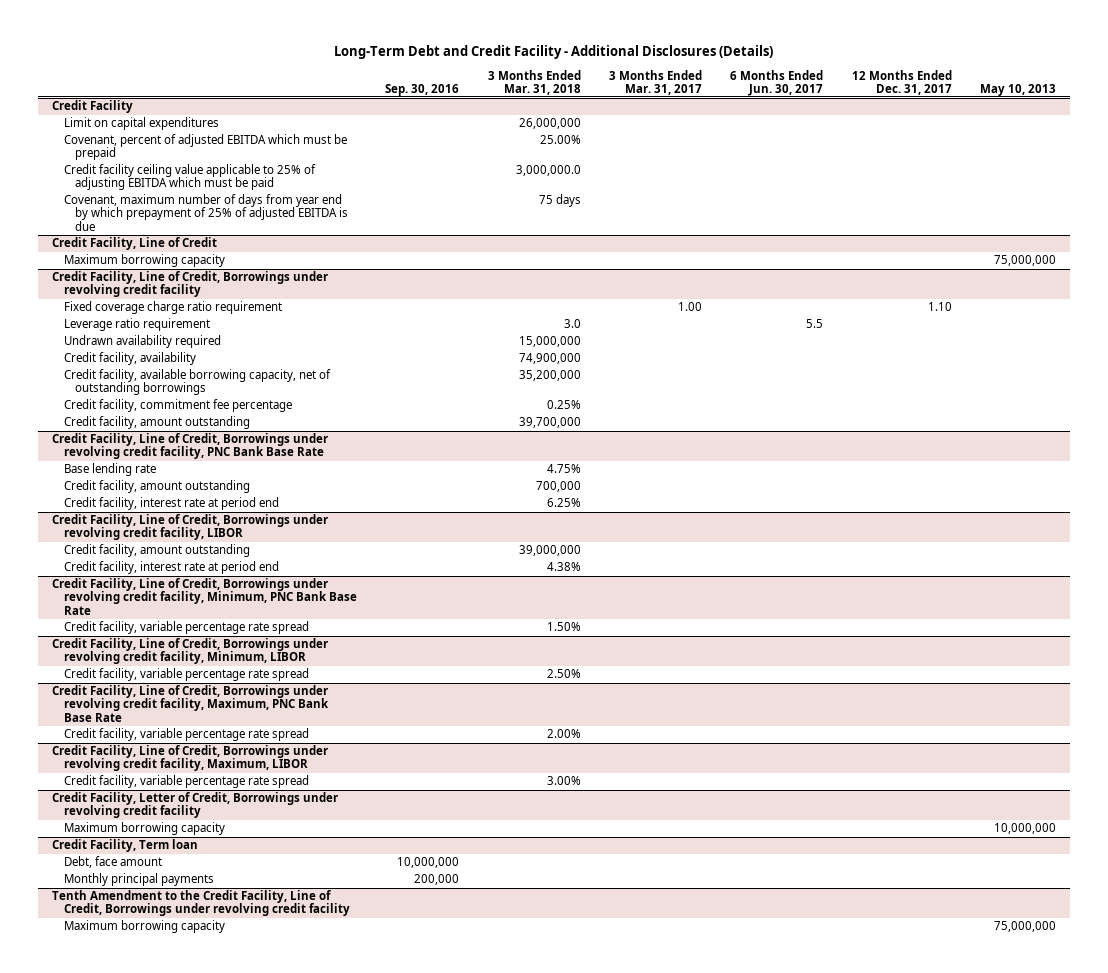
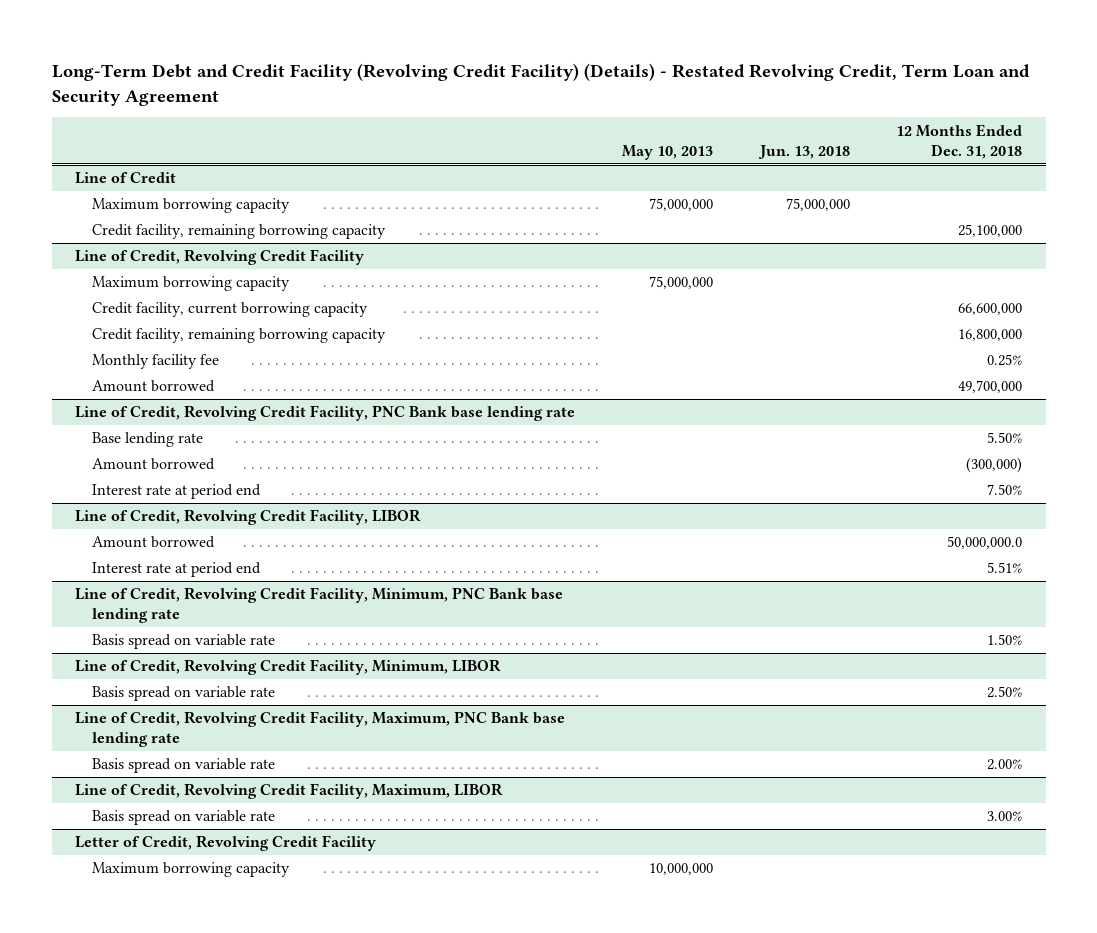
[334,44,774,59] Long-Term Debt and Credit Facility - Additional Disclosures (Details) -> [51,62,1030,106] Long-Term Debt and Credit Facility (Revolving Credit Facility) (Details) - Restated Revolving Credit, Term Loan and Security Agreement
[385,83,460,96] Sep. 30, 2016 -> none
[487,69,581,95] 3 Months Ended Mar. 31, 2018 -> none
[608,69,702,95] 3 Months Ended Mar. 31, 2017 -> none
[730,69,824,96] 6 Months Ended Jun. 30, 2017 -> none
[851,69,952,95] 12 Months Ended Dec. 31, 2017 -> none
none -> [757,144,850,159] Jun. 13, 2018
none -> [896,123,1023,159] 12 Months Ended Dec. 31, 2018
[63,117,219,131] Limit on capital expenditures -> none
[63,134,347,161] Covenant, percent of adjusted EBITDA which must be prepaid -> none
[63,164,316,191] Credit facility ceiling value applicable to 25% of adjusting EBITDA which must be paid -> none
[63,194,349,231] Covenant, maximum number of days from year end by which prepayment of 25% of adjusted EBITDA is due -> none
[52,100,134,114] Credit Facility -> [75,172,177,185] Line of Credit
none -> [91,198,290,214] Maximum borrowing capacity
none -> [91,224,386,240] Credit facility, remaining borrowing capacity
[52,237,218,251] Credit Facility, Line of Credit -> [75,249,365,266] Line of Credit, Revolving Credit Facility
[52,271,329,298] Credit Facility, Line of Credit, Borrowings under revolving credit facility -> none
[63,301,282,315] Fixed coverage charge ratio requirement -> none
[63,318,210,332] Leverage ratio requirement -> none
[63,335,221,349] Undrawn availability required -> none
[63,352,196,366] Credit facility, availability -> none
[63,369,331,396] Credit facility, available borrowing capacity, net of outstanding borrowings -> none
[63,399,292,413] Credit facility, commitment fee percentage -> none
[63,416,250,430] Credit facility, amount outstanding -> none
none -> [91,302,368,318] Credit facility, current borrowing capacity
none -> [91,328,386,344] Credit facility, remaining borrowing capacity
none -> [91,354,219,370] Monthly facility fee
none -> [91,380,215,393] Amount borrowed
[52,433,329,460] Credit Facility, Line of Credit, Borrowings under revolving credit facility, PNC Bank Base Rate -> [75,405,576,422] Line of Credit, Revolving Credit Facility, PNC Bank base lending rate
[63,480,250,494] Credit facility, amount outstanding -> [91,458,215,471] Amount borrowed
[63,497,279,511] Credit facility, interest rate at period end -> [91,484,261,500] Interest rate at period end
[52,514,329,541] Credit Facility, Line of Credit, Borrowings under revolving credit facility, LIBOR -> [75,509,422,526] Line of Credit, Revolving Credit Facility, LIBOR
[63,544,250,558] Credit facility, amount outstanding -> [91,536,215,549] Amount borrowed
[63,561,279,575] Credit facility, interest rate at period end -> [91,562,261,578] Interest rate at period end
[52,578,357,615] Credit Facility, Line of Credit, Borrowings under revolving credit facility, Minimum, PNC Bank Base Rate -> [75,587,564,624] Line of Credit, Revolving Credit Facility, Minimum, PNC Bank base lending rate
[63,621,309,635] Credit facility, variable percentage rate spread -> [91,634,275,650] Basis spread on variable rate
[52,638,329,665] Credit Facility, Line of Credit, Borrowings under revolving credit facility, Minimum, LIBOR -> [75,659,502,676] Line of Credit, Revolving Credit Facility, Minimum, LIBOR
[63,668,309,682] Credit facility, variable percentage rate spread -> [91,686,275,702] Basis spread on variable rate
[52,685,329,722] Credit Facility, Line of Credit, Borrowings under revolving credit facility, Maximum, PNC Bank Base Rate -> [75,711,566,748] Line of Credit, Revolving Credit Facility, Maximum, PNC Bank base lending rate
[63,728,309,742] Credit facility, variable percentage rate spread -> [91,758,275,774] Basis spread on variable rate
[52,745,329,772] Credit Facility, Line of Credit, Borrowings under revolving credit facility, Maximum, LIBOR -> [75,783,504,800] Line of Credit, Revolving Credit Facility, Maximum, LIBOR
[63,775,309,789] Credit facility, variable percentage rate spread -> [91,810,275,826] Basis spread on variable rate
[52,792,339,819] Credit Facility, Letter of Credit, Borrowings under revolving credit facility -> [75,835,377,852] Letter of Credit, Revolving Credit Facility
[52,839,199,853] Credit Facility, Term loan -> none
[63,856,162,869] Debt, face amount -> none
[63,873,214,887] Monthly principal payments -> none
[52,890,350,917] Tenth Amendment to the Credit Facility, Line of Credit, Borrowings under revolving credit facility -> none
[63,920,225,934] Maximum borrowing capacity -> none

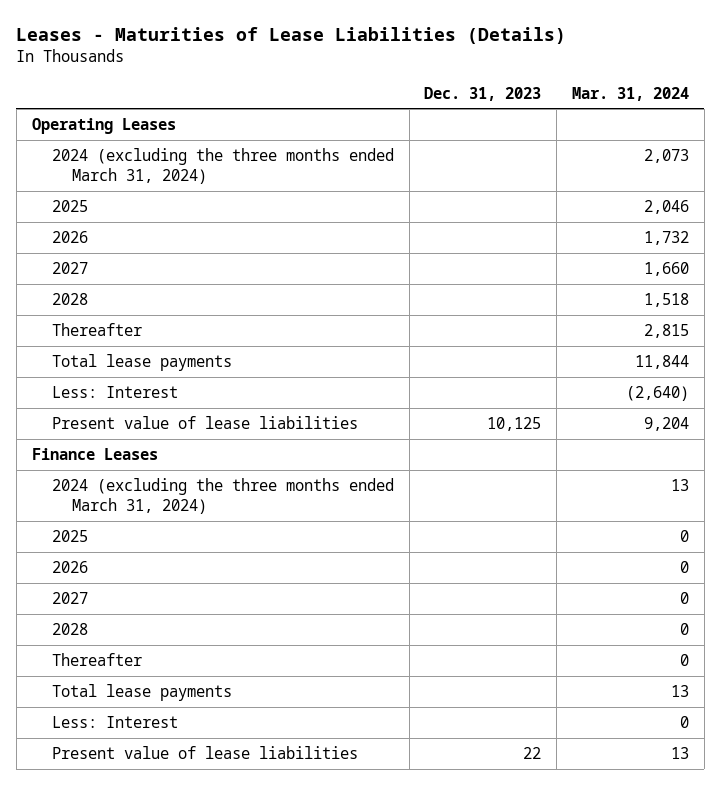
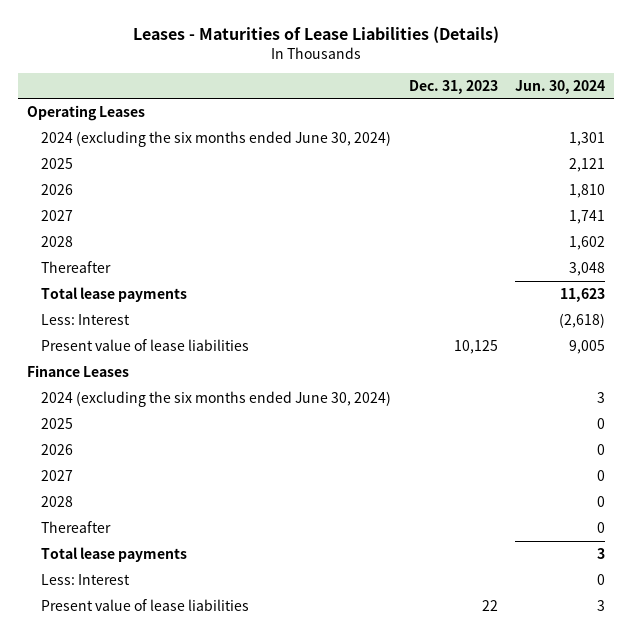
[571,86,689,101] Mar. 31, 2024 -> none
none -> [515,79,606,94] Jun. 30, 2024
[51,147,394,184] 2024 (excluding the three months ended March 31, 2024) -> [41,130,392,147] 2024 (excluding the six months ended June 30, 2024)
[51,477,394,514] 2024 (excluding the three months ended March 31, 2024) -> [41,390,392,407] 2024 (excluding the six months ended June 30, 2024)

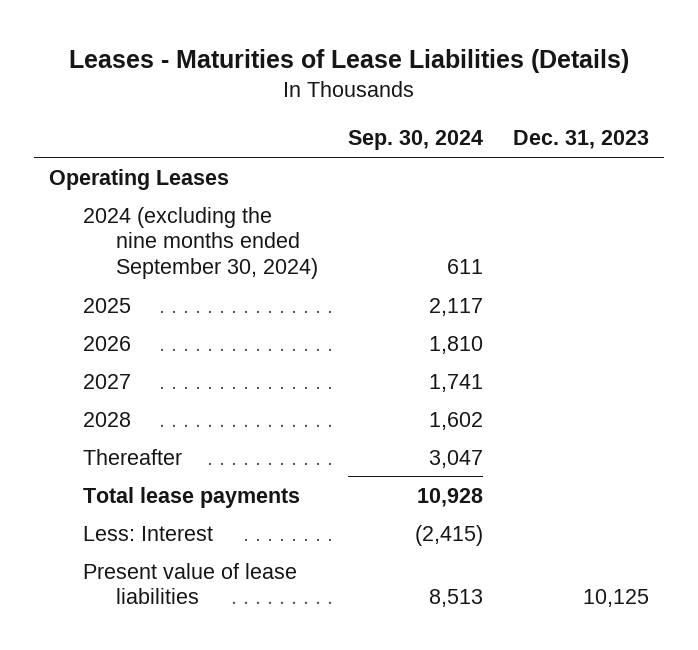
[515,79,606,94] Jun. 30, 2024 -> none
none -> [348,130,484,151] Sep. 30, 2024
[41,130,392,147] 2024 (excluding the six months ended June 30, 2024) -> [82,206,319,280] 2024 (excluding the nine months ended September 30, 2024)
[27,364,130,377] Finance Leases -> none
[41,390,392,407] 2024 (excluding the six months ended June 30, 2024) -> none
[41,417,74,429] 2025 -> none
[41,443,74,455] 2026 -> none
[41,469,74,481] 2027 -> none
[41,495,74,507] 2028 -> none
[41,520,112,533] Thereafter -> none
[41,546,188,562] Total lease payments -> none
[41,573,131,585] Less: Interest -> none
[41,598,250,611] Present value of lease liabilities -> none

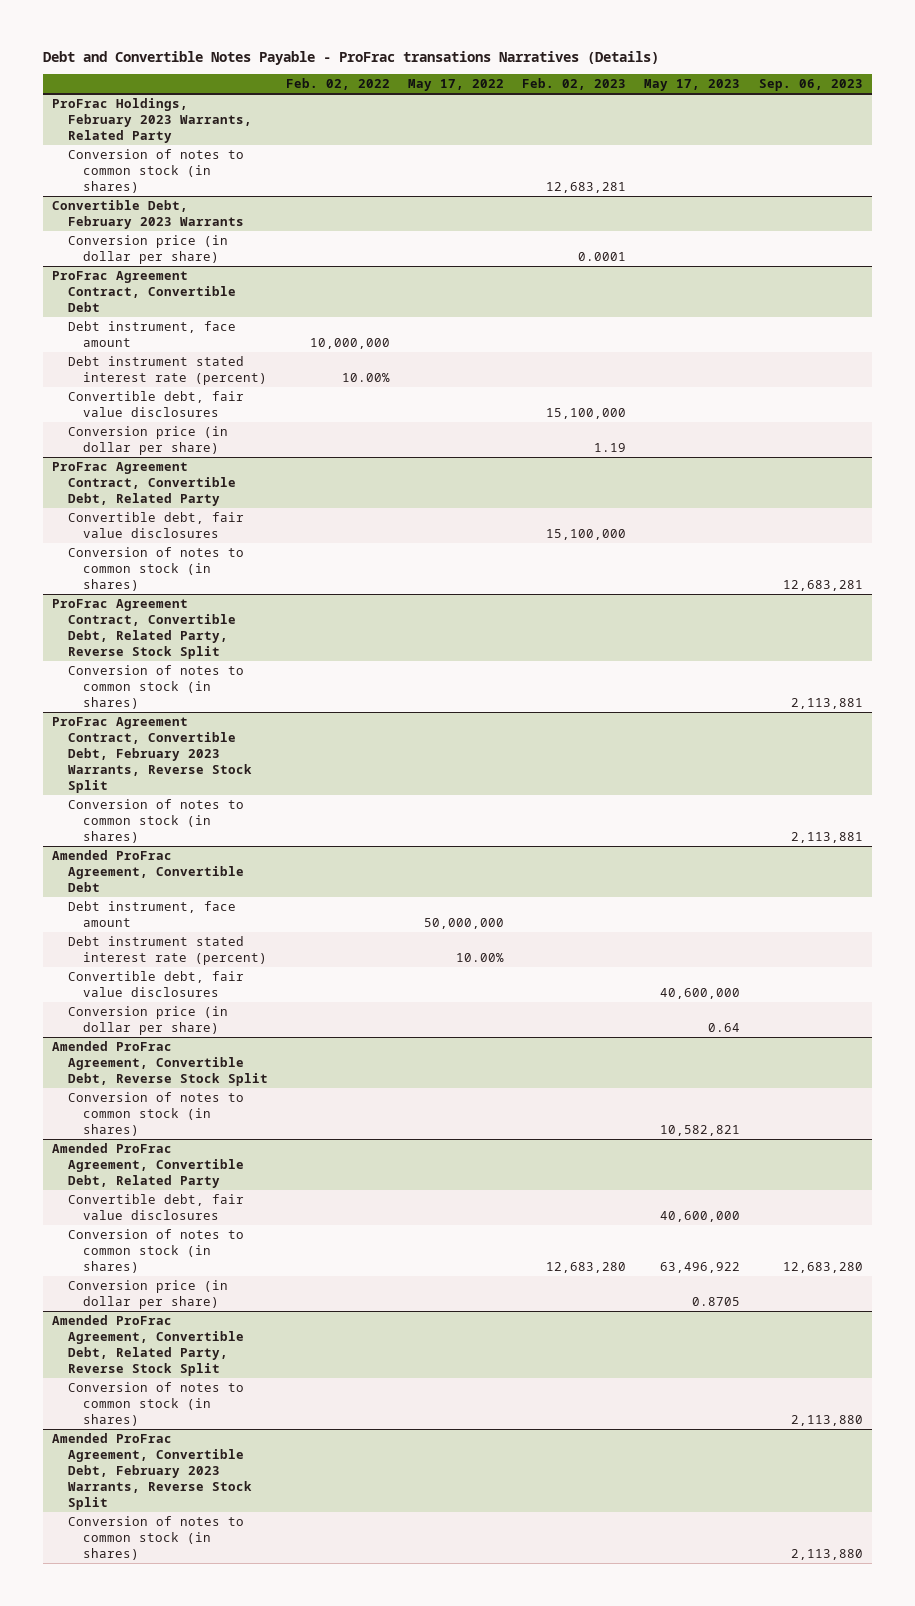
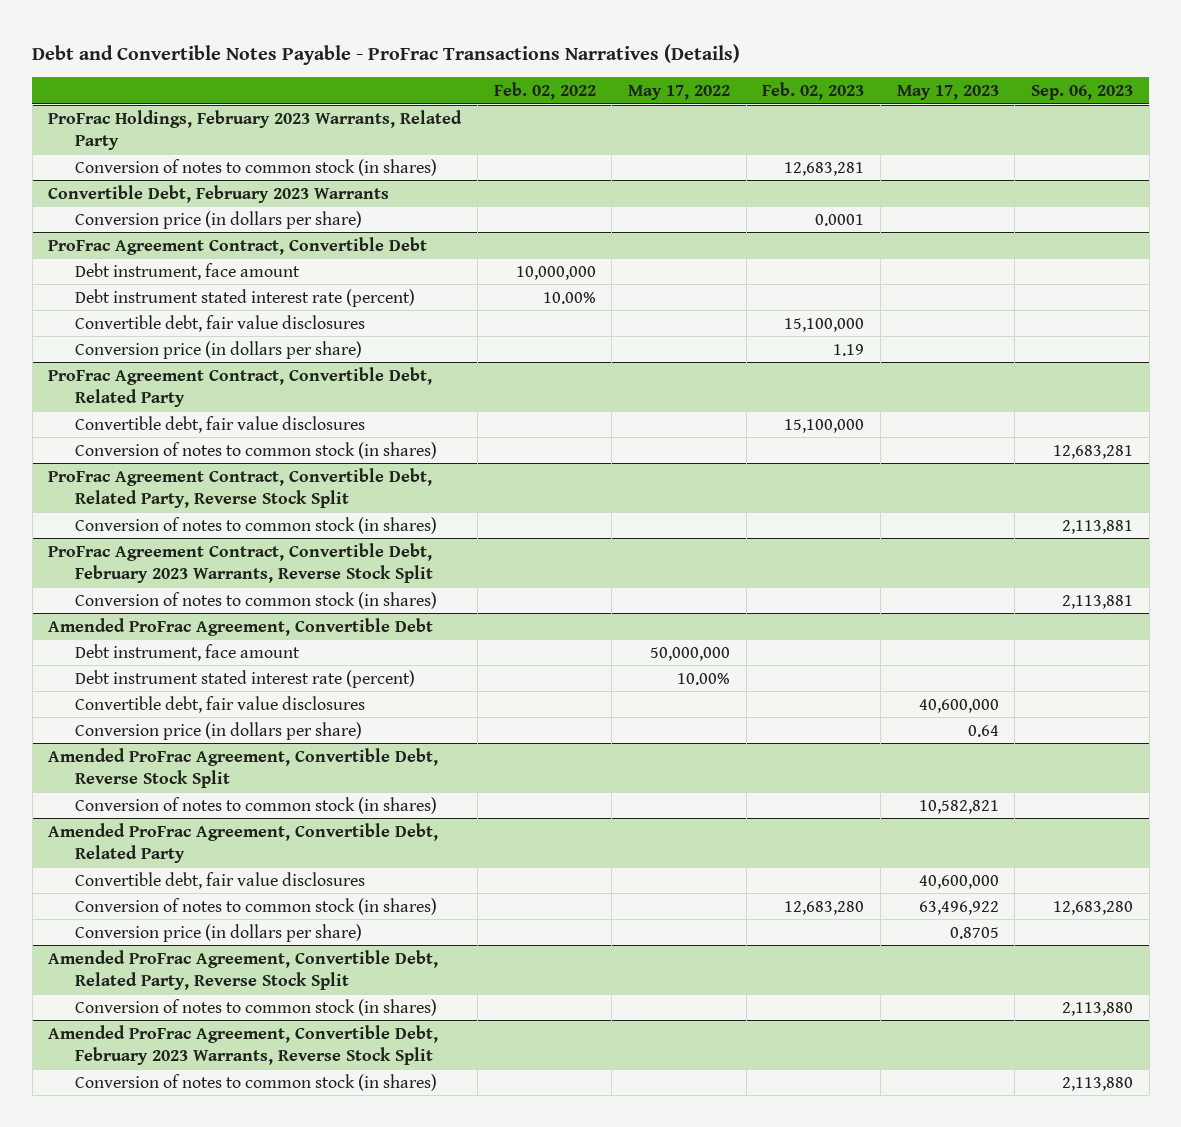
[42,50,659,65] Debt and Convertible Notes Payable - ProFrac transations Narratives (Details) -> [32,43,741,65] Debt and Convertible Notes Payable - ProFrac Transactions Narratives (Details)
[67,235,228,264] Conversion price (in dollar per share) -> [75,210,363,229] Conversion price (in dollars per share)
[67,426,228,455] Conversion price (in dollar per share) -> [75,340,363,359] Conversion price (in dollars per share)
[67,1006,228,1035] Conversion price (in dollar per share) -> [75,721,363,740] Conversion price (in dollars per share)
[67,1280,228,1309] Conversion price (in dollar per share) -> [75,923,363,942] Conversion price (in dollars per share)

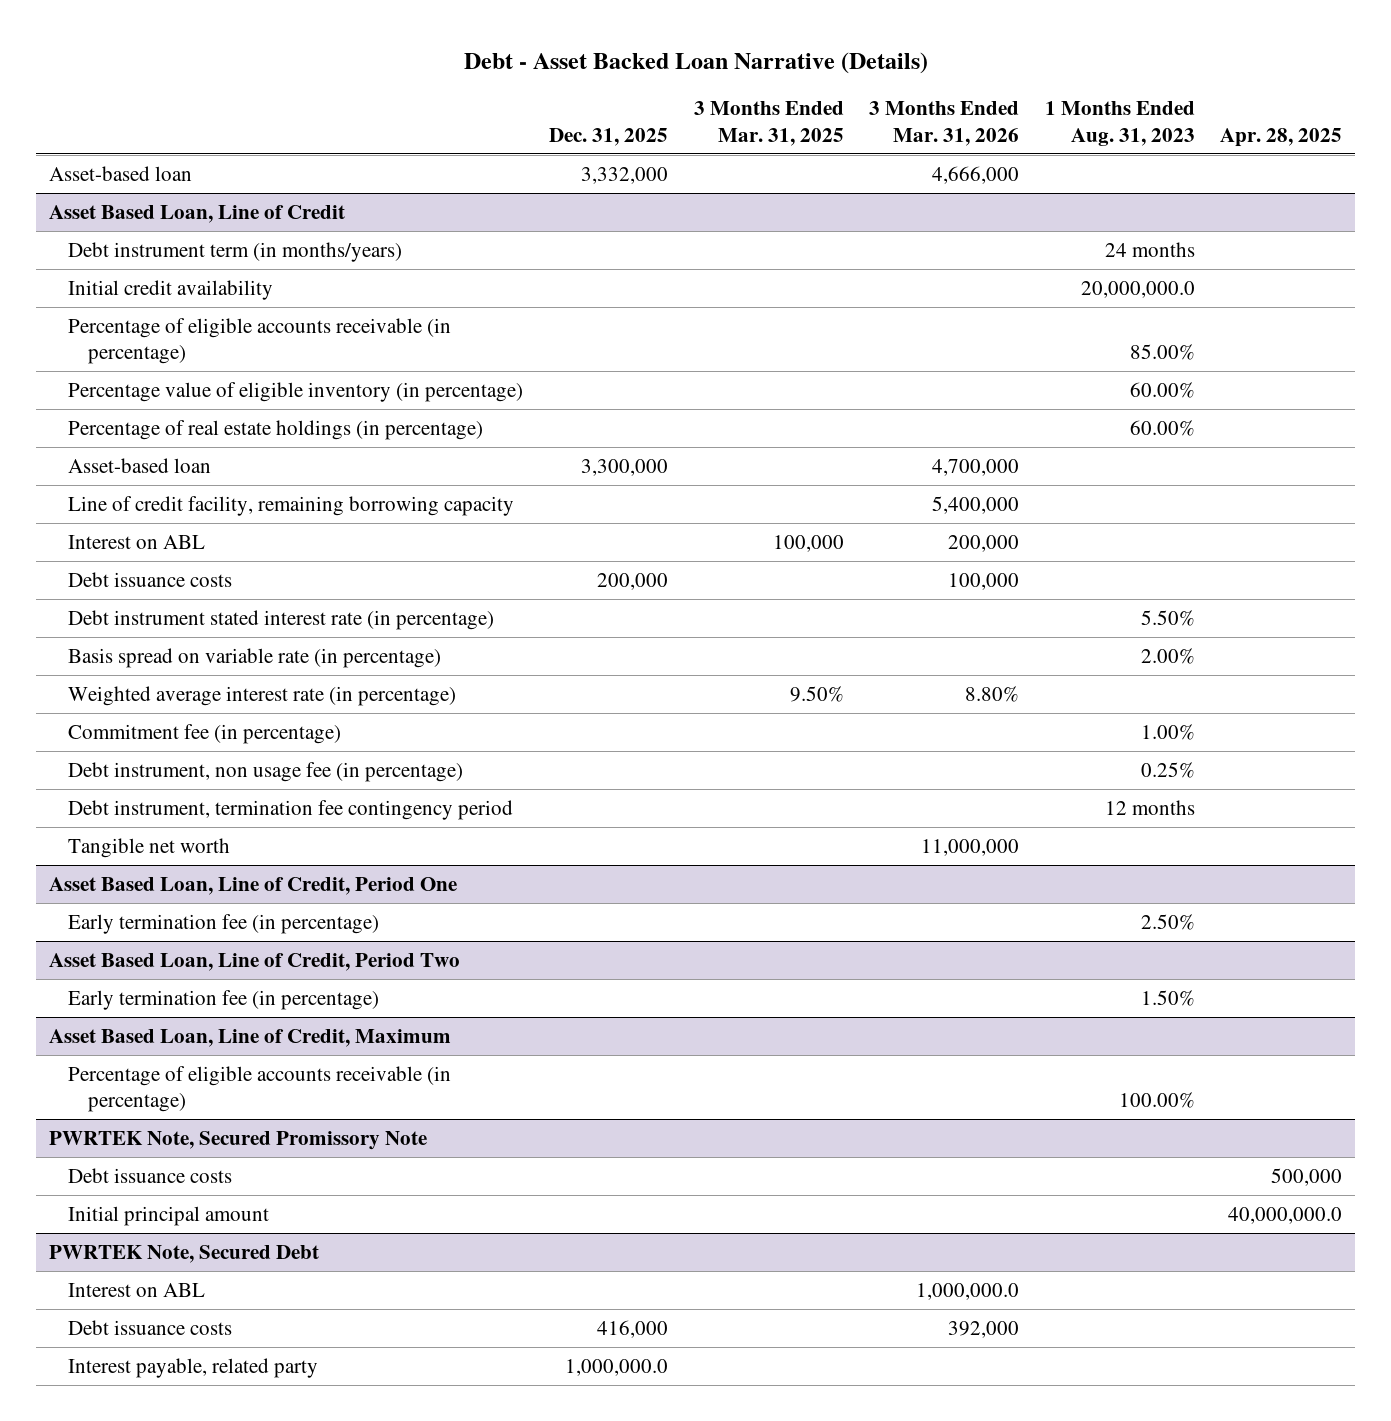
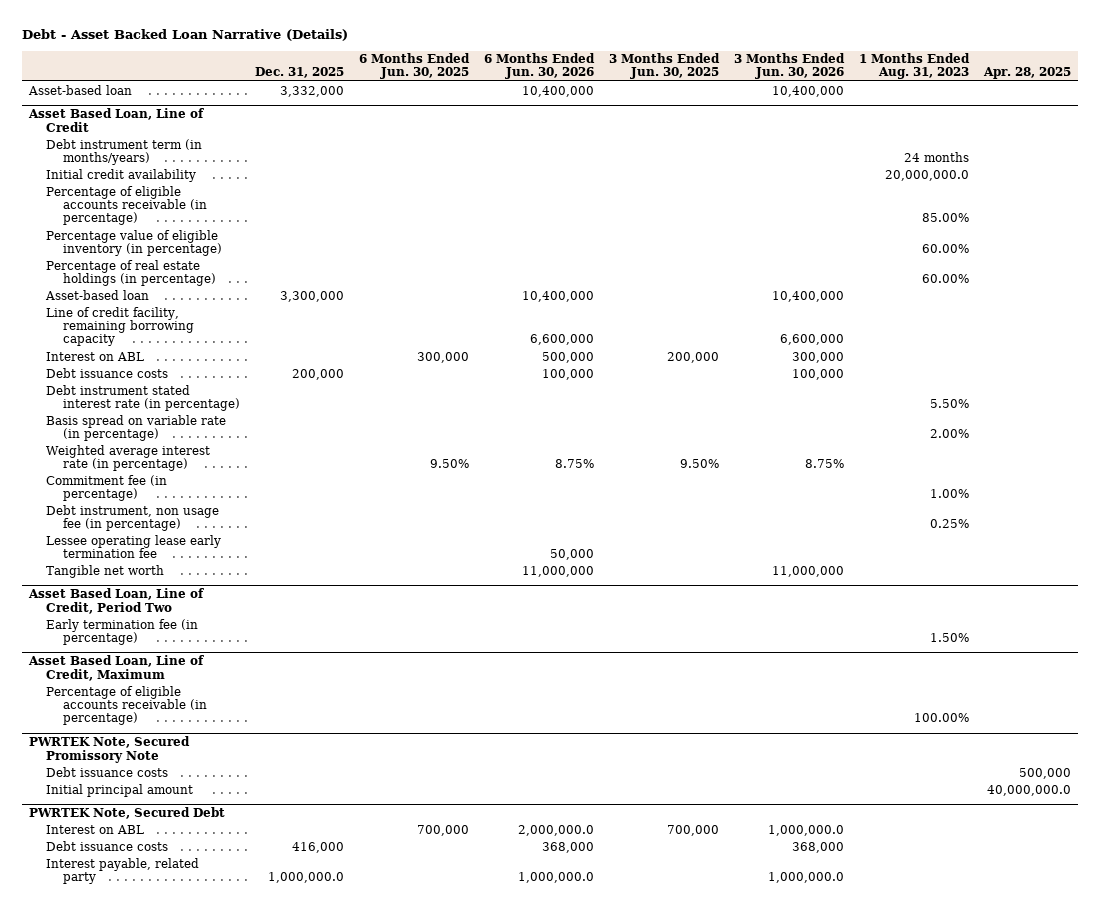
[693,101,844,147] 3 Months Ended Mar. 31, 2025 -> none
[869,101,1020,147] 3 Months Ended Mar. 31, 2026 -> none
none -> [359,53,471,80] 6 Months Ended Jun. 30, 2025
none -> [484,53,596,80] 6 Months Ended Jun. 30, 2026
none -> [608,53,720,80] 3 Months Ended Jun. 30, 2025
none -> [733,53,845,80] 3 Months Ended Jun. 30, 2026
[68,799,514,820] Debt instrument, termination fee contingency period -> none
none -> [46,534,222,558] Lessee operating lease early termination fee
[49,876,458,895] Asset Based Loan, Line of Credit, Period One -> none
[68,913,380,934] Early termination fee (in percentage) -> none

